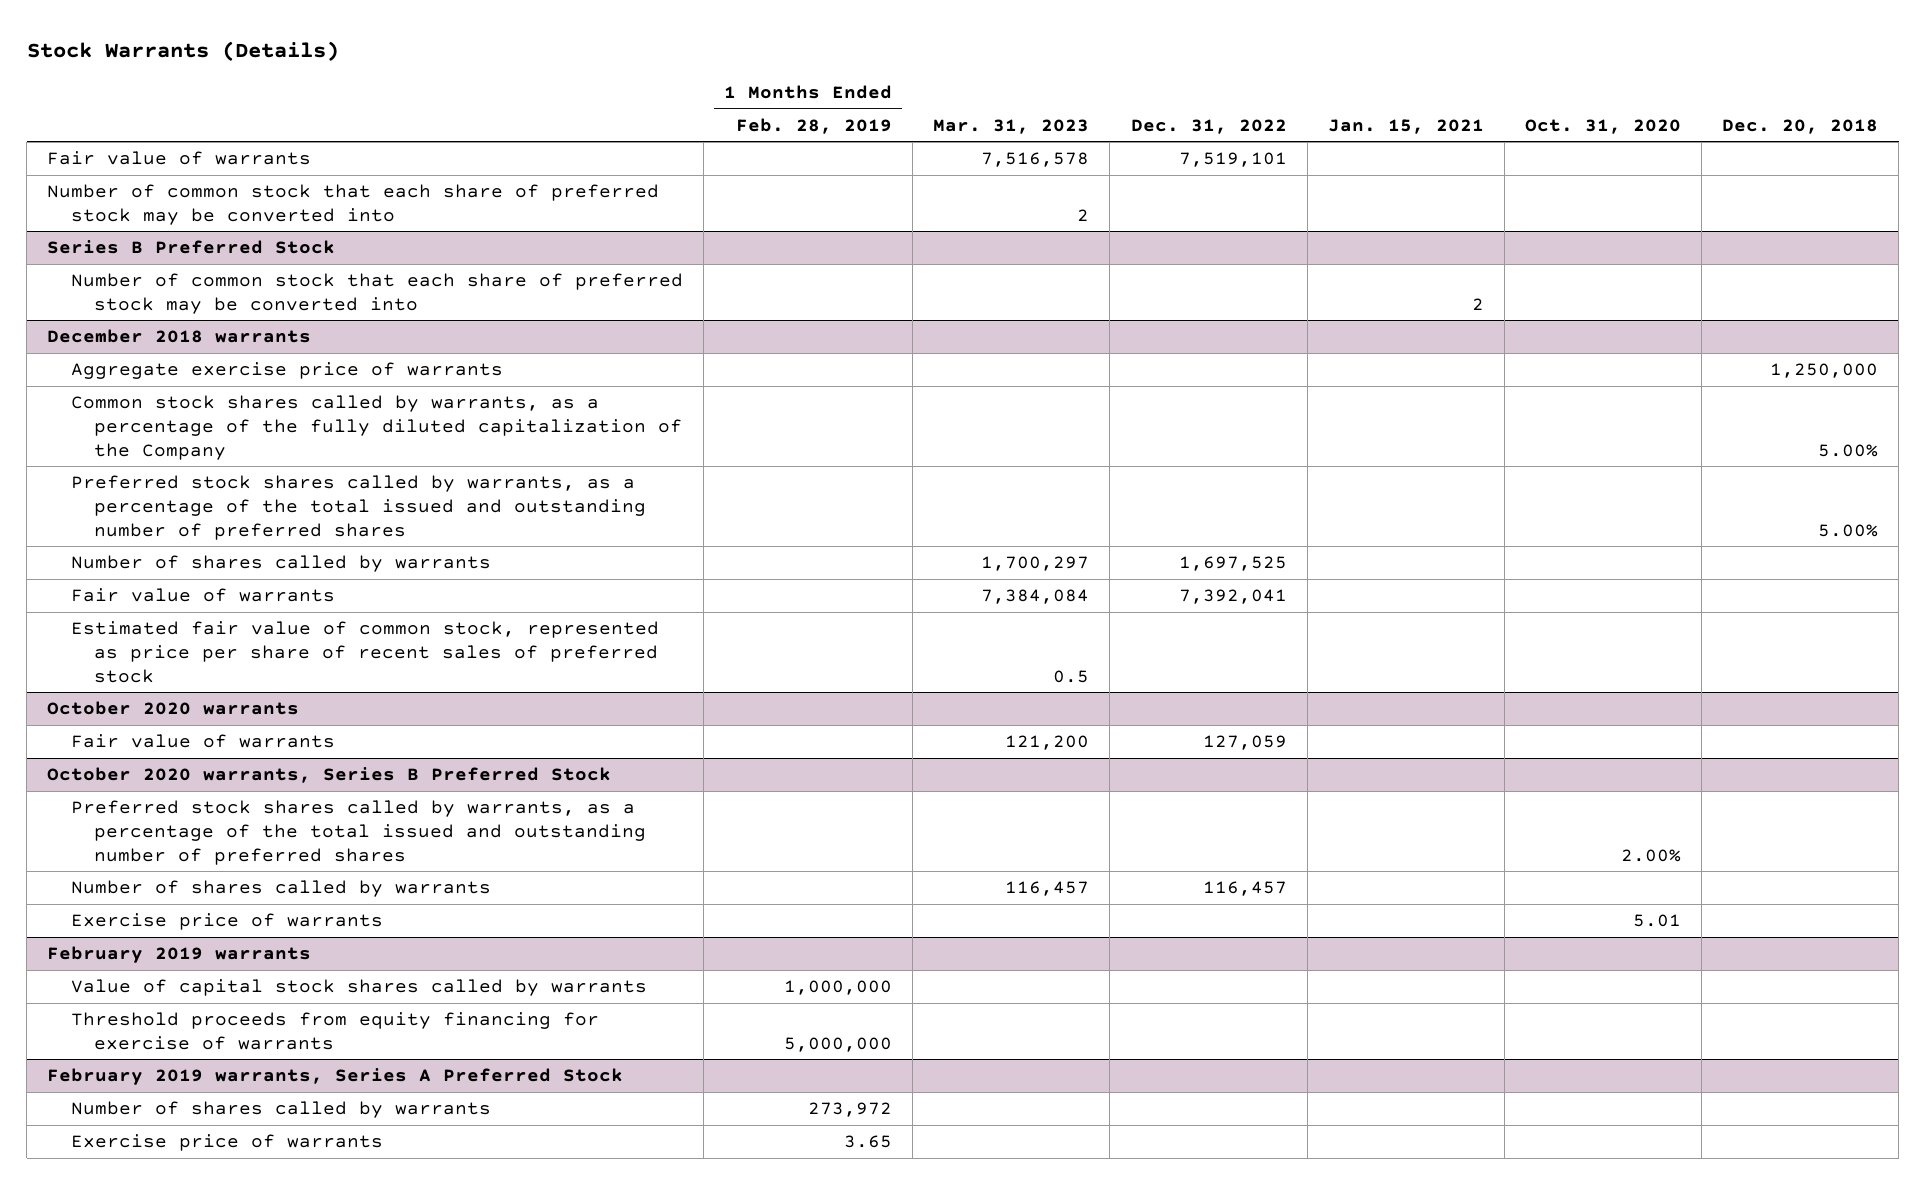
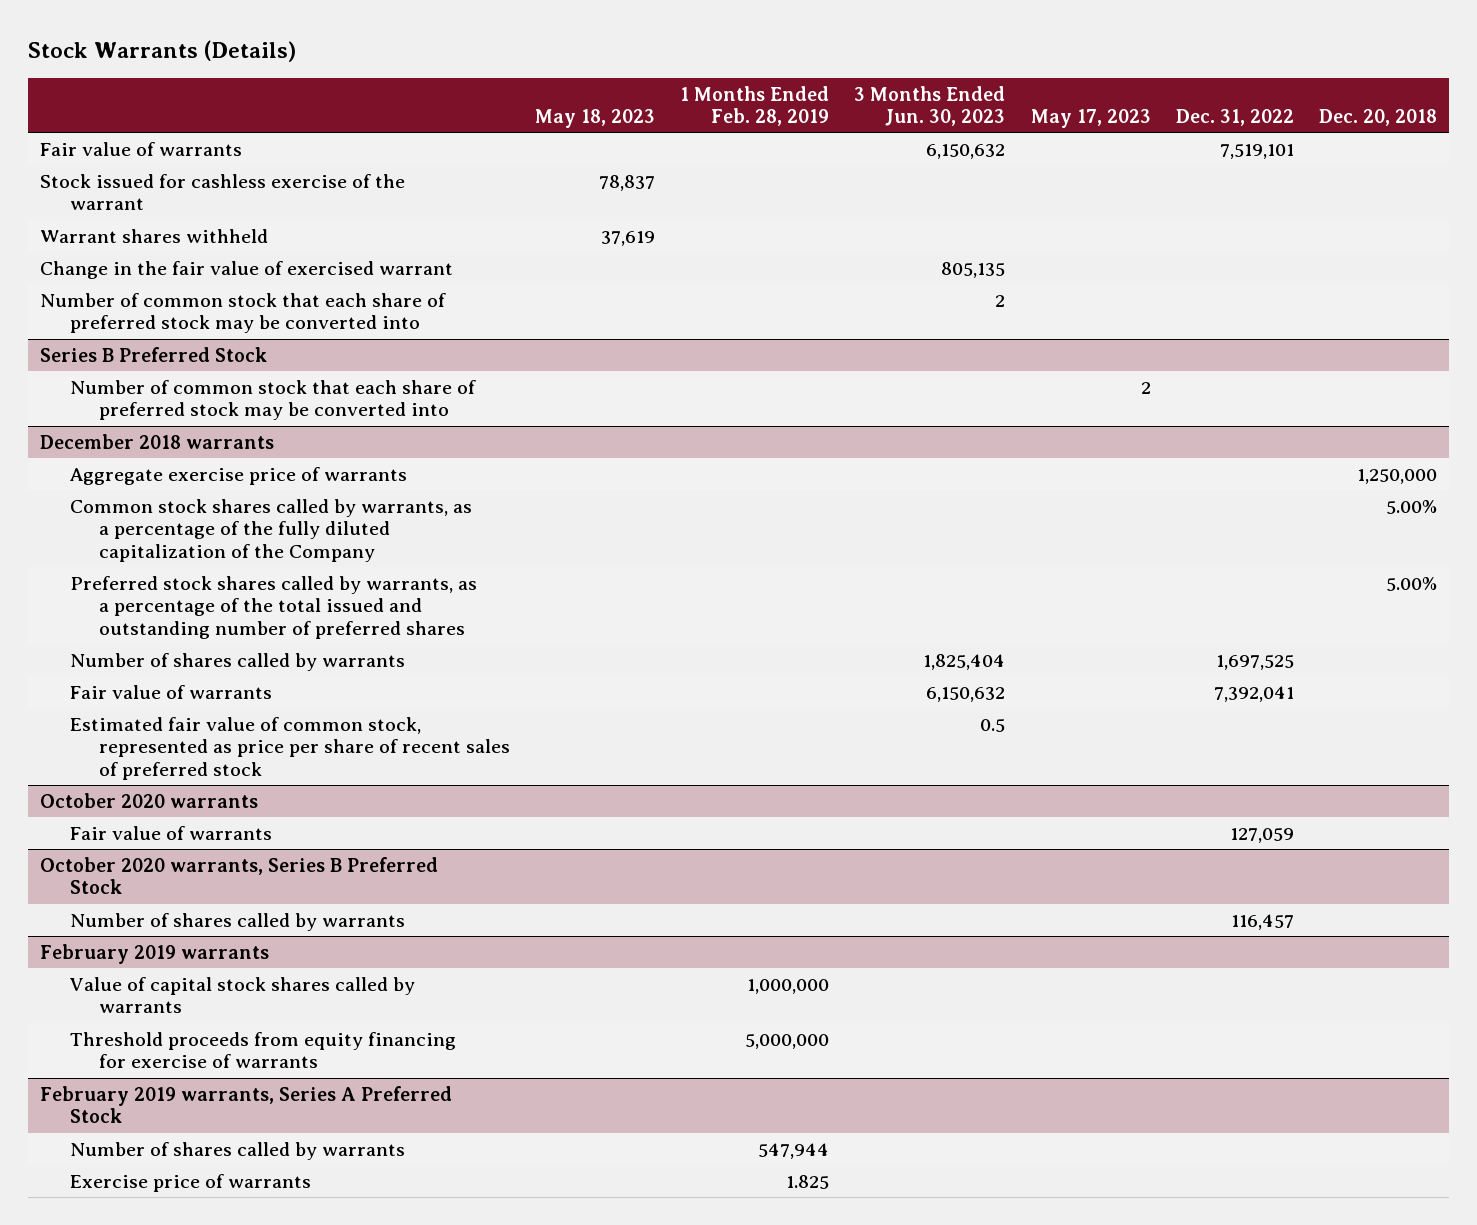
[933,118,1090,134] Mar. 31, 2023 -> none
[1327,118,1484,134] Jan. 15, 2021 -> none
[1525,118,1682,134] Oct. 31, 2020 -> none
none -> [535,109,656,129] May 18, 2023
none -> [854,85,1006,127] 3 Months Ended Jun. 30, 2023
none -> [1030,109,1151,129] May 17, 2023
none -> [40,173,406,211] Stock issued for cashless exercise of the warrant
none -> [40,228,269,243] Warrant shares withheld
none -> [40,260,454,279] Change in the fair value of exercised warrant
[70,800,647,865] Preferred stock shares called by warrants, as a percentage of the total issued and outstanding number of preferred shares -> none
[70,913,383,931] Exercise price of warrants -> none
[807,1102,892,1118] 273,972 -> [758,1142,830,1159] 547,944
[843,1135,892,1149] 3.65 -> [786,1174,830,1189] 1.825

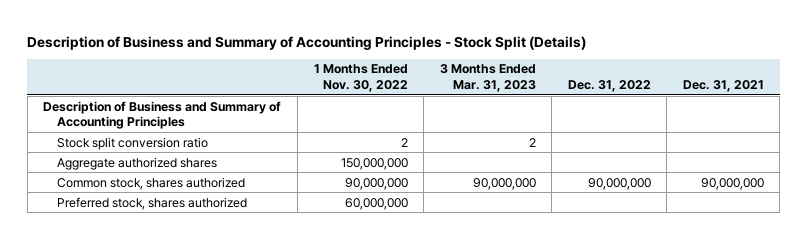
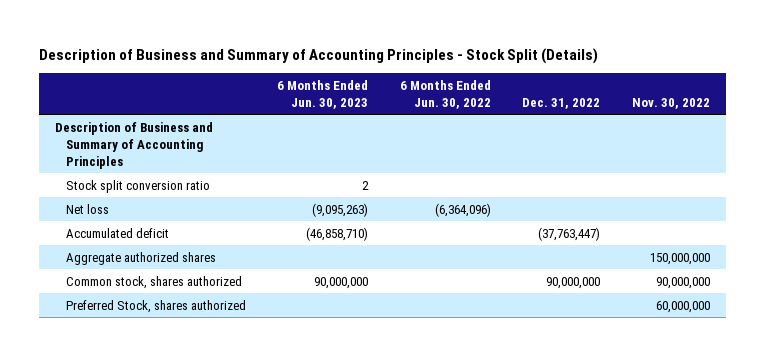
[313,64,408,92] 1 Months Ended Nov. 30, 2022 -> none
[439,64,536,92] 3 Months Ended Mar. 31, 2023 -> none
[682,79,764,92] Dec. 31, 2021 -> none
none -> [277,79,369,109] 6 Months Ended Jun. 30, 2023
none -> [399,79,491,109] 6 Months Ended Jun. 30, 2022
none -> [631,97,710,109] Nov. 30, 2022
none -> [65,203,109,214] Net loss
none -> [65,227,169,238] Accumulated deficit
[57,196,248,210] Preferred stock, shares authorized -> [65,299,246,313] Preferred Stock, shares authorized

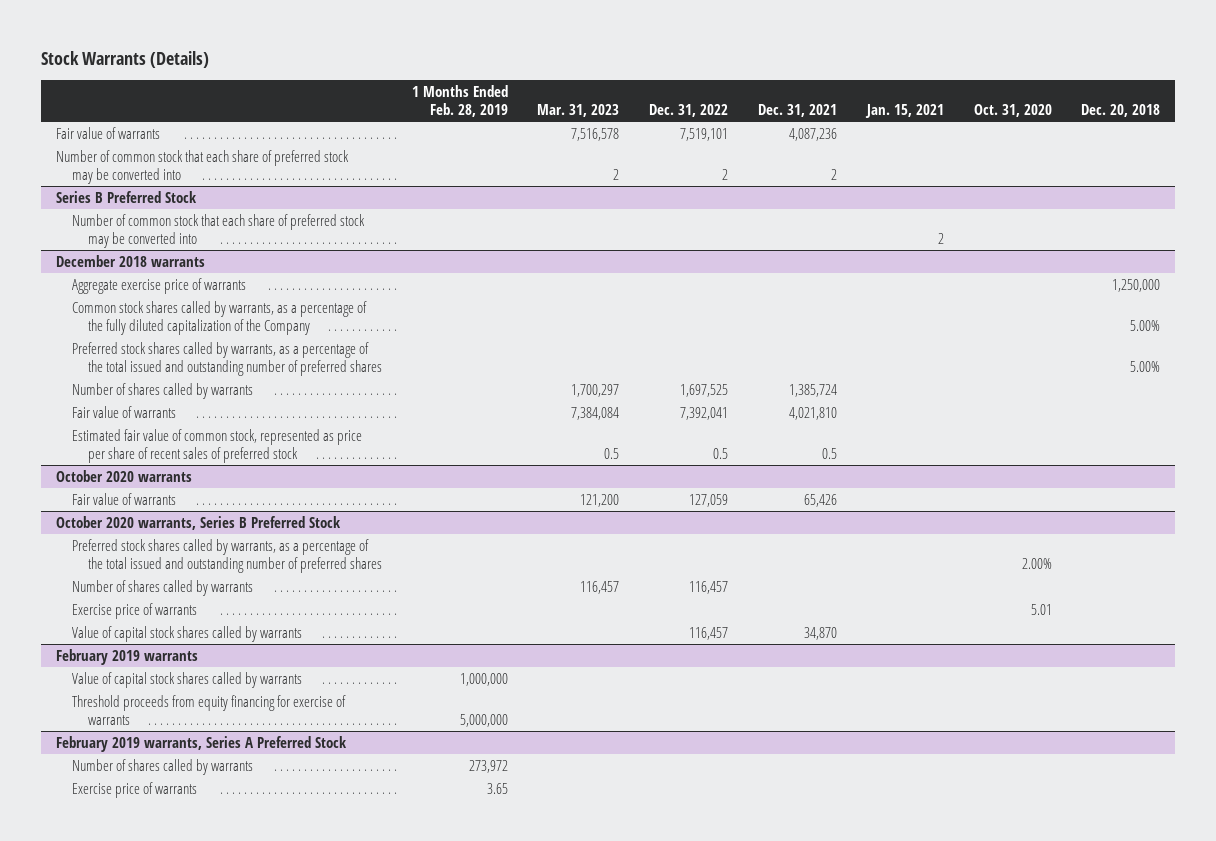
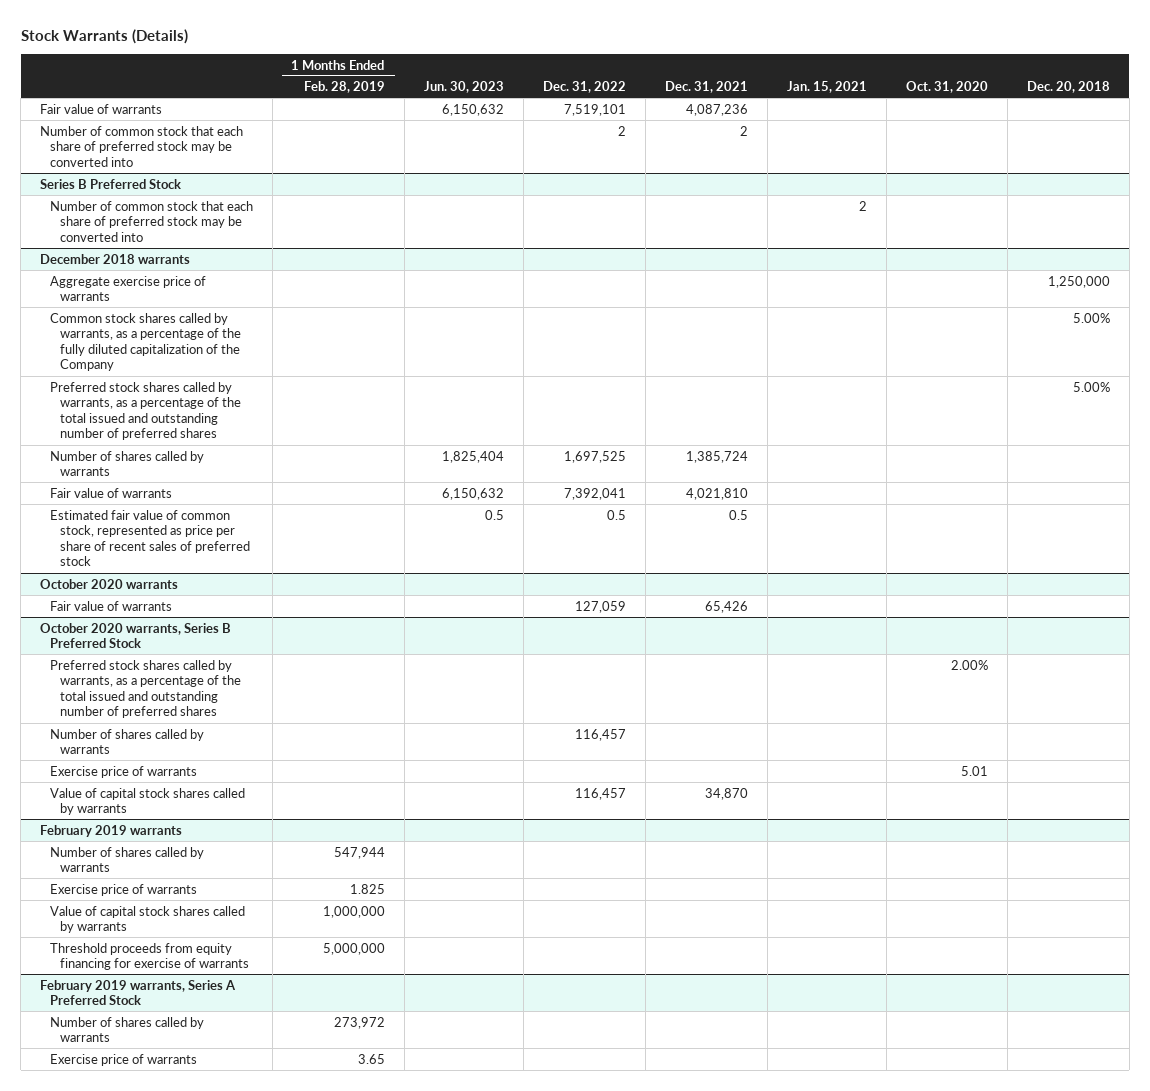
[537,104,620,118] Mar. 31, 2023 -> none
none -> [423,81,504,94] Jun. 30, 2023
none -> [49,846,204,873] Number of shares called by warrants
none -> [49,883,197,896] Exercise price of warrants

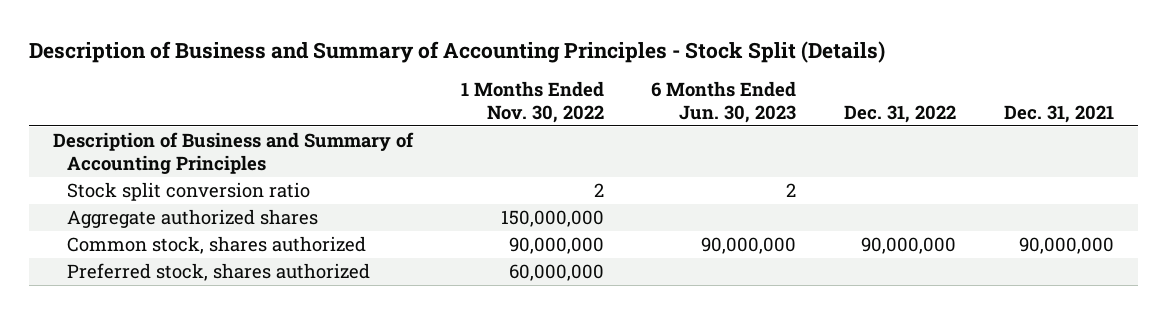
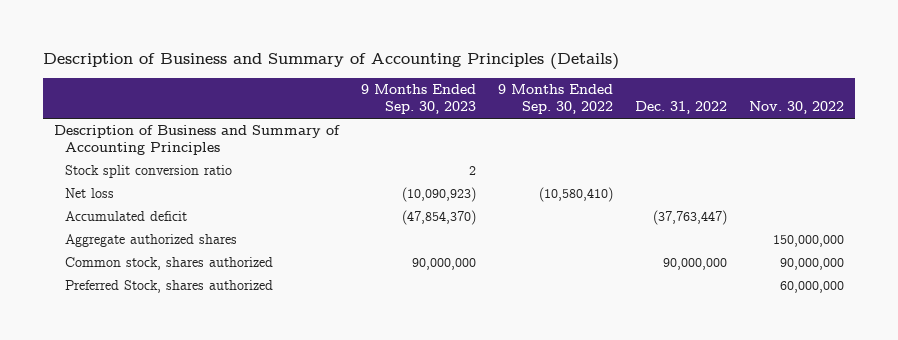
[28,40,885,63] Description of Business and Summary of Accounting Principles - Stock Split (Details) -> [43,53,620,71] Description of Business and Summary of Accounting Principles (Details)
[460,81,604,123] 1 Months Ended Nov. 30, 2022 -> none
[651,81,797,123] 6 Months Ended Jun. 30, 2023 -> none
[1004,104,1115,123] Dec. 31, 2021 -> none
none -> [361,84,477,115] 9 Months Ended Sep. 30, 2023
none -> [498,84,614,115] 9 Months Ended Sep. 30, 2022
none -> [748,101,844,115] Nov. 30, 2022
none -> [65,188,115,199] Net loss
none -> [65,211,188,222] Accumulated deficit
[67,263,371,282] Preferred stock, shares authorized -> [65,280,274,294] Preferred Stock, shares authorized

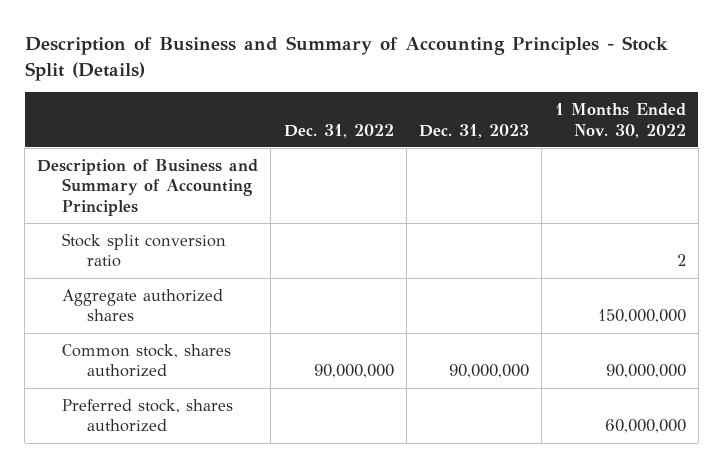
[43,53,620,71] Description of Business and Summary of Accounting Principles (Details) -> [24,36,668,81] Description of Business and Summary of Accounting Principles - Stock Split (Details)
[361,84,477,115] 9 Months Ended Sep. 30, 2023 -> none
[498,84,614,115] 9 Months Ended Sep. 30, 2022 -> none
[748,101,844,115] Nov. 30, 2022 -> none
none -> [419,123,530,138] Dec. 31, 2023
none -> [554,102,686,138] 1 Months Ended Nov. 30, 2022
[65,188,115,199] Net loss -> none
[65,211,188,222] Accumulated deficit -> none
[65,280,274,294] Preferred Stock, shares authorized -> [62,398,234,433] Preferred stock, shares authorized

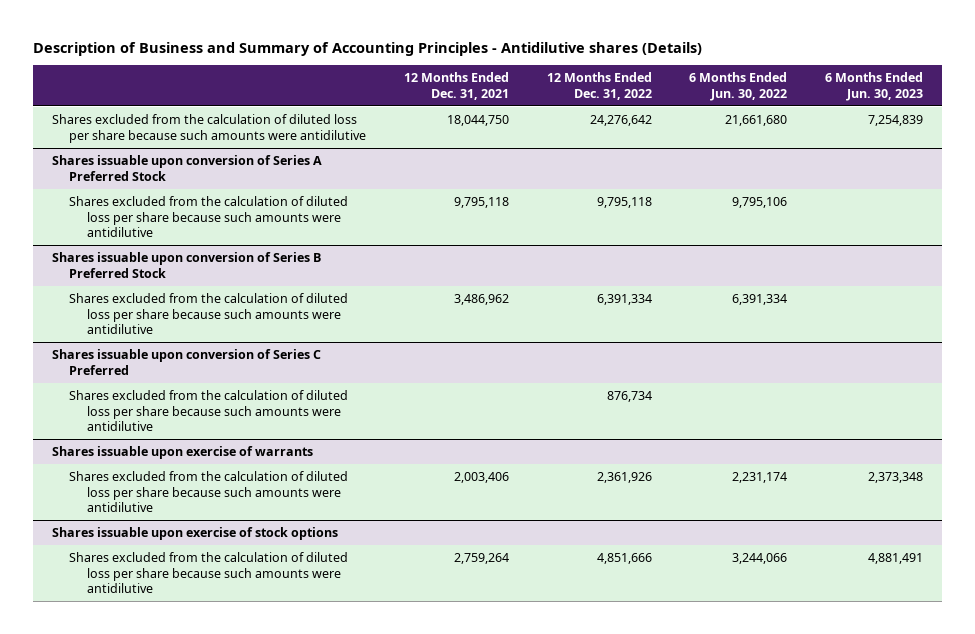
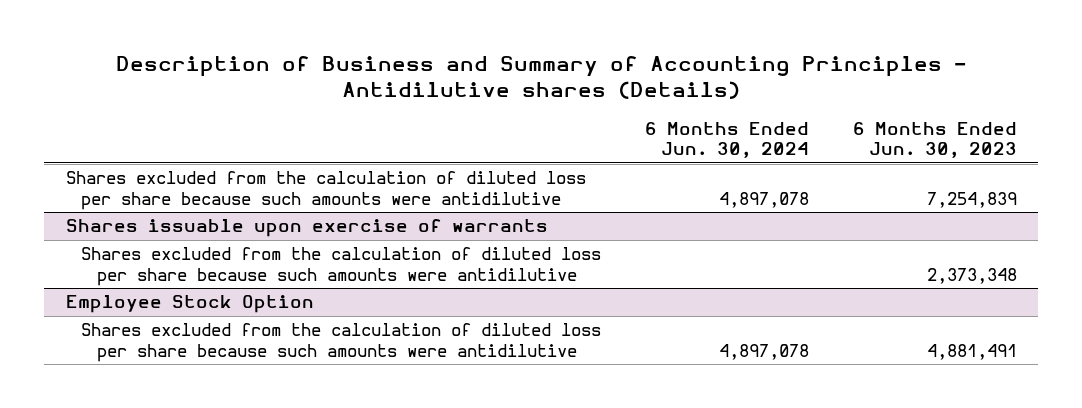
[403,72,509,100] 12 Months Ended Dec. 31, 2021 -> none
[546,72,652,100] 12 Months Ended Dec. 31, 2022 -> none
[689,72,788,101] 6 Months Ended Jun. 30, 2022 -> none
none -> [645,121,810,159] 6 Months Ended Jun. 30, 2024
[51,155,322,181] Shares issuable upon conversion of Series A Preferred Stock -> none
[69,196,349,238] Shares excluded from the calculation of diluted loss per share because such amounts were antidilutive -> none
[51,252,321,278] Shares issuable upon conversion of Series B Preferred Stock -> none
[69,293,349,335] Shares excluded from the calculation of diluted loss per share because such amounts were antidilutive -> none
[51,349,321,375] Shares issuable upon conversion of Series C Preferred -> none
[69,390,349,432] Shares excluded from the calculation of diluted loss per share because such amounts were antidilutive -> none
[51,527,338,541] Shares issuable upon exercise of stock options -> [65,295,314,314] Employee Stock Option

